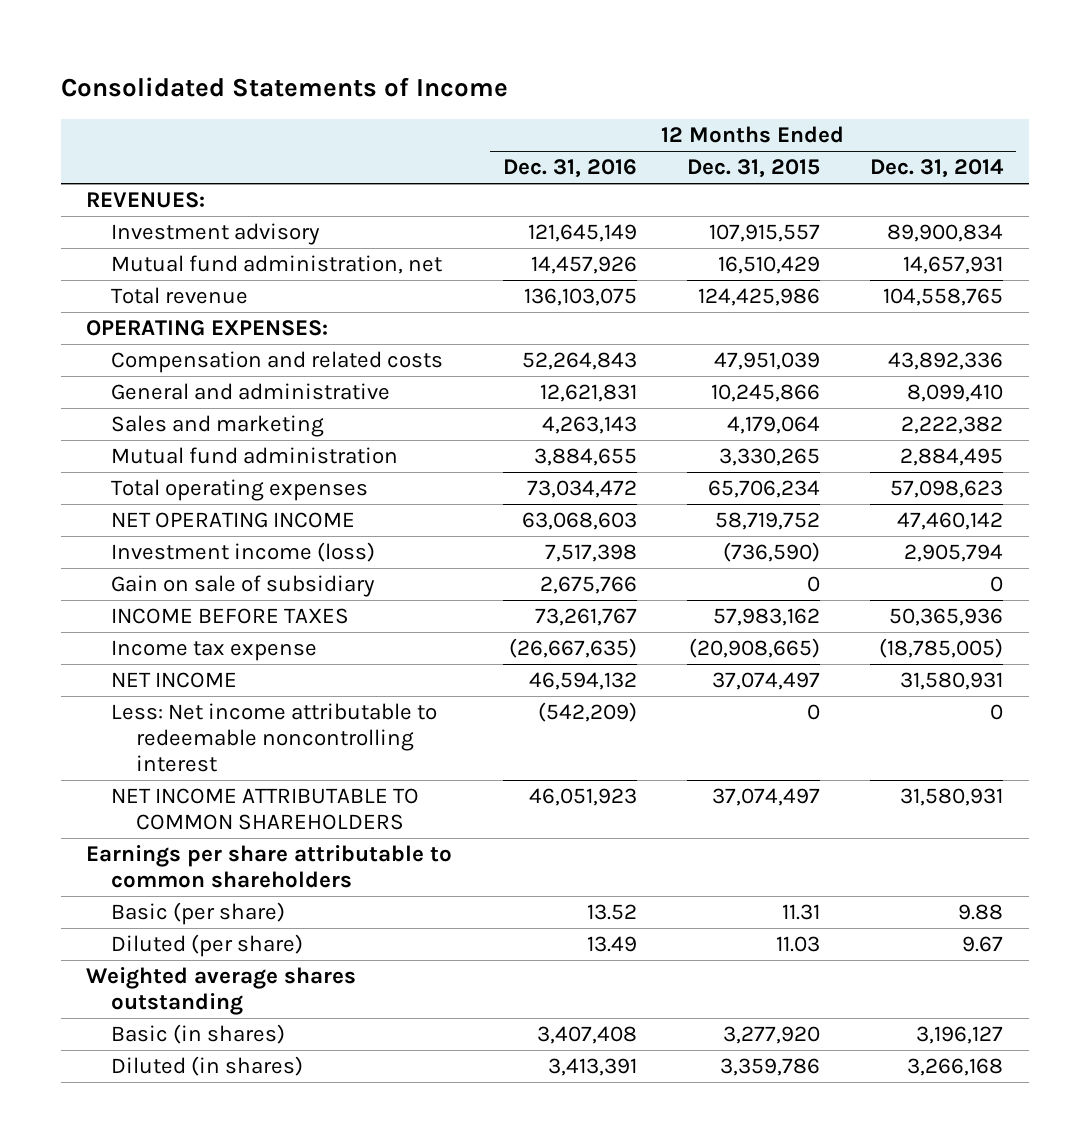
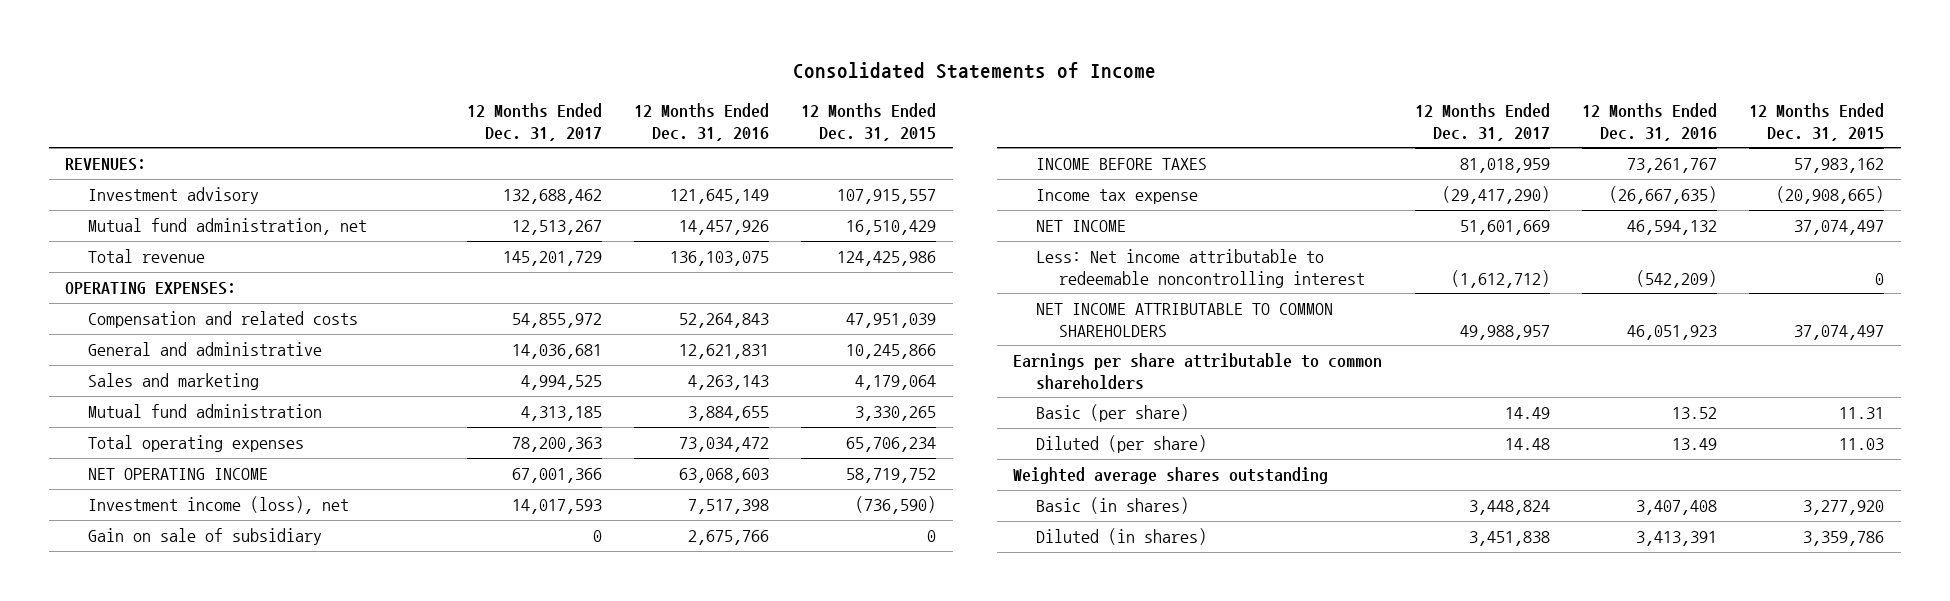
[870,159,1005,179] Dec. 31, 2014 -> none
none -> [466,103,602,141] 12 Months Ended Dec. 31, 2017
[111,542,376,563] Investment income (loss) -> [88,496,350,515] Investment income (loss), net

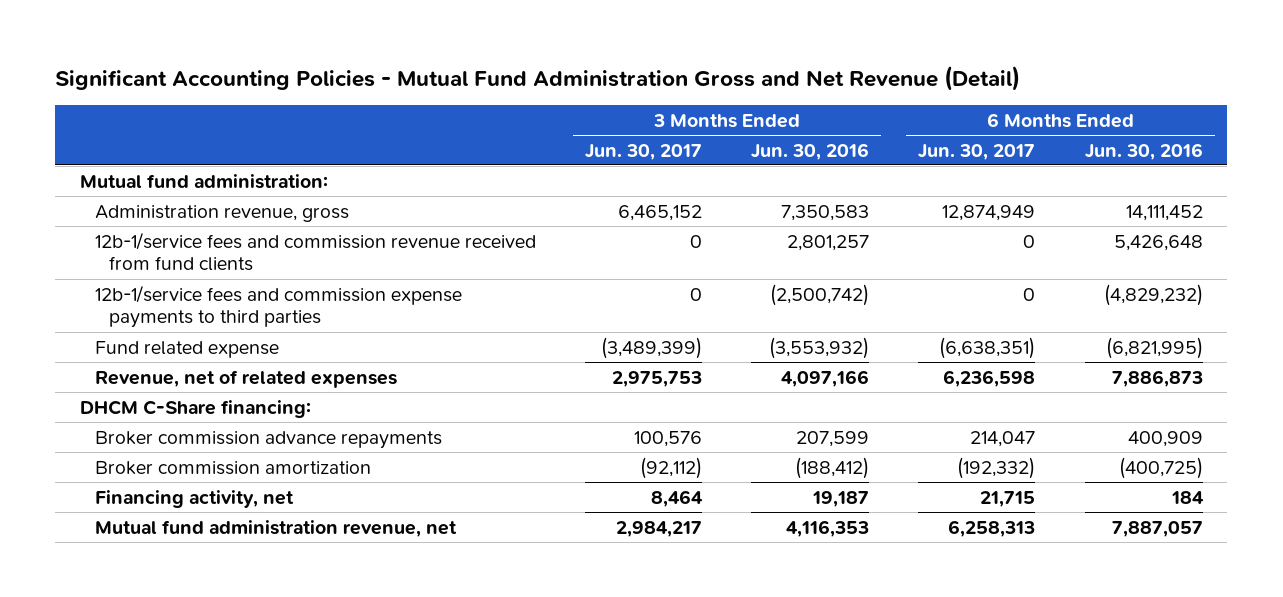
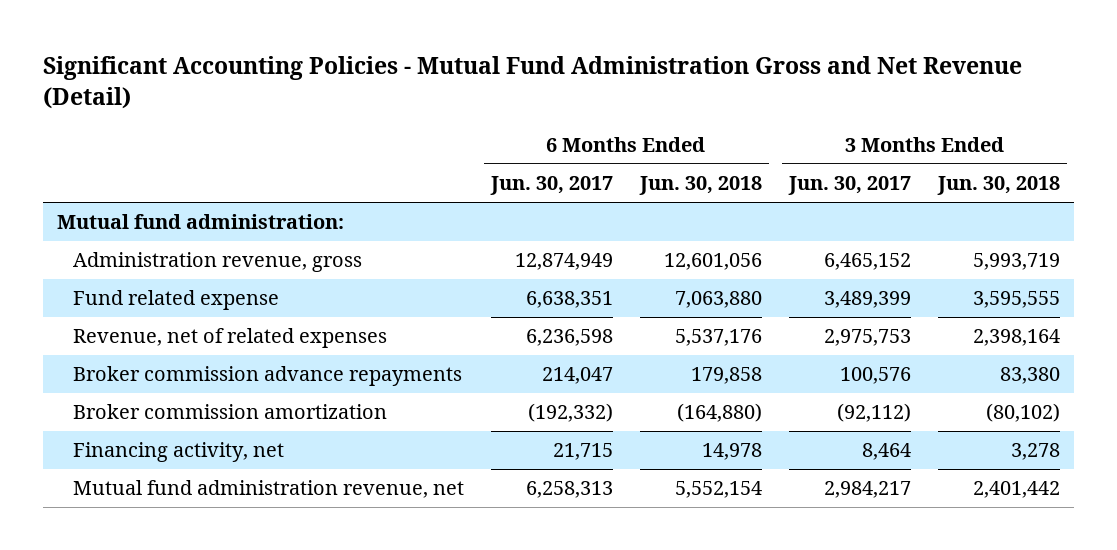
[751,142,870,160] Jun. 30, 2016 -> none
[1084,142,1203,160] Jun. 30, 2016 -> none
none -> [639,176,763,196] Jun. 30, 2018
none -> [937,176,1061,196] Jun. 30, 2018
[94,231,536,272] 12b-1/service fees and commission revenue received from fund clients -> none
[94,284,462,329] 12b-1/service fees and commission expense payments to third parties -> none
[600,336,702,359] (3,489,399) -> [824,291,912,309] 3,489,399
[939,336,1036,359] (6,638,351) -> [525,291,613,309] 6,638,351
[80,399,312,418] DHCM C-Share financing: -> none

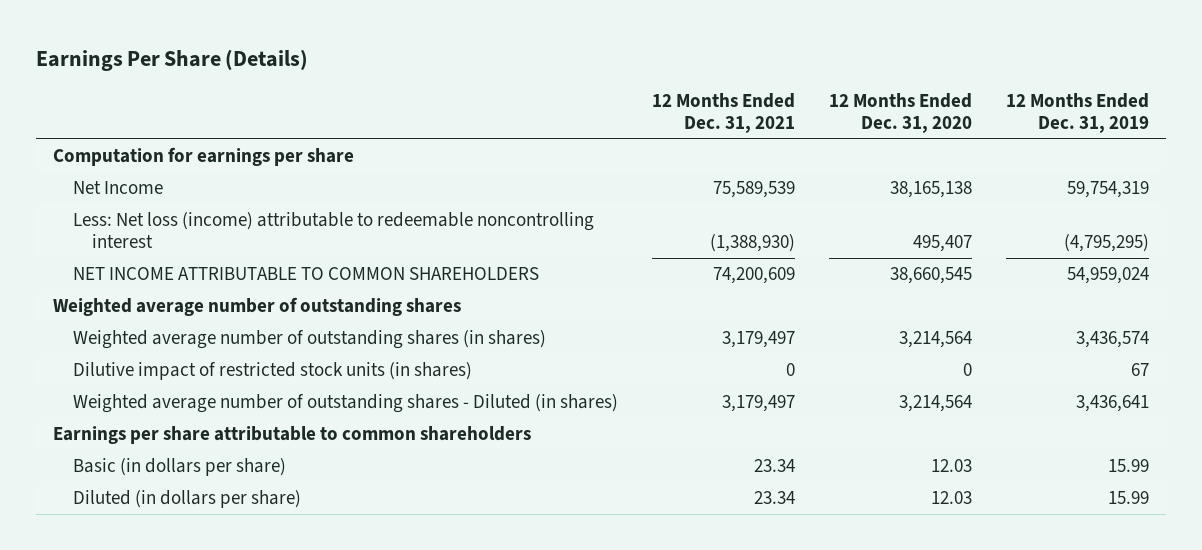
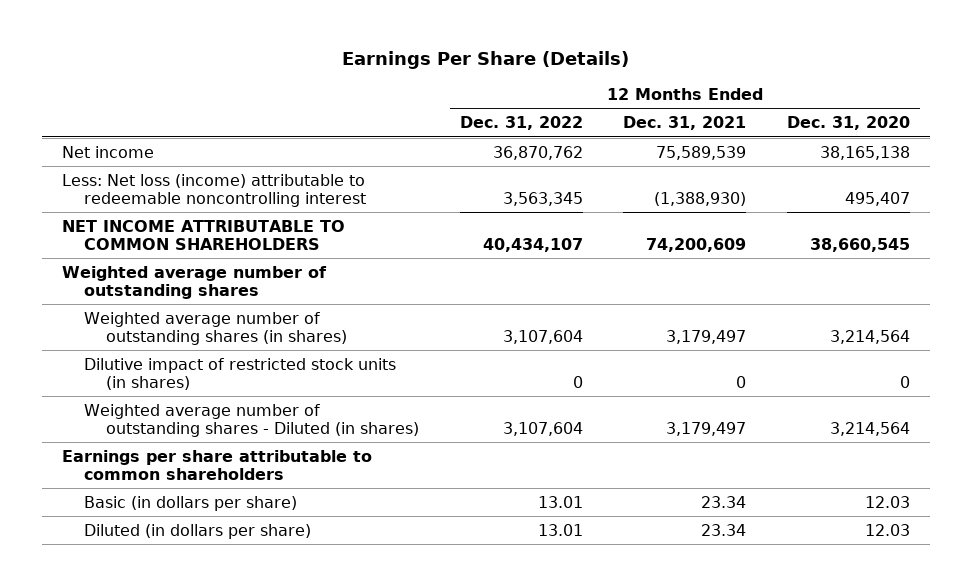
[1005,93,1149,134] 12 Months Ended Dec. 31, 2019 -> none
none -> [459,116,583,131] Dec. 31, 2022
[53,147,355,167] Computation for earnings per share -> none
[72,181,163,195] Net Income -> [61,145,154,158] Net income

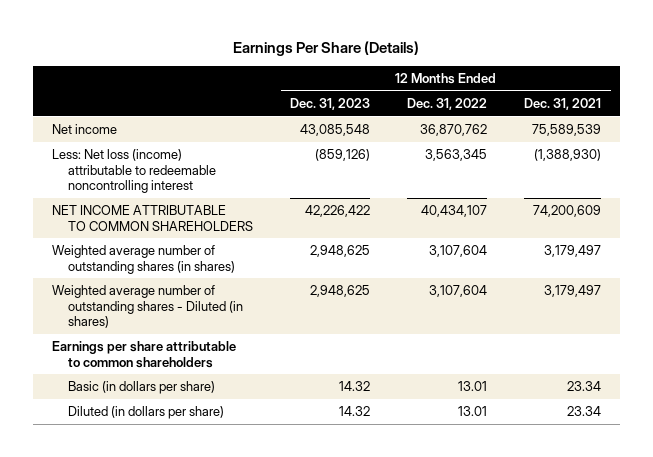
[786,116,910,131] Dec. 31, 2020 -> none
none -> [289,97,370,110] Dec. 31, 2023
[61,265,327,300] Weighted average number of outstanding shares -> none
[84,357,397,391] Dilutive impact of restricted stock units (in shares) -> none

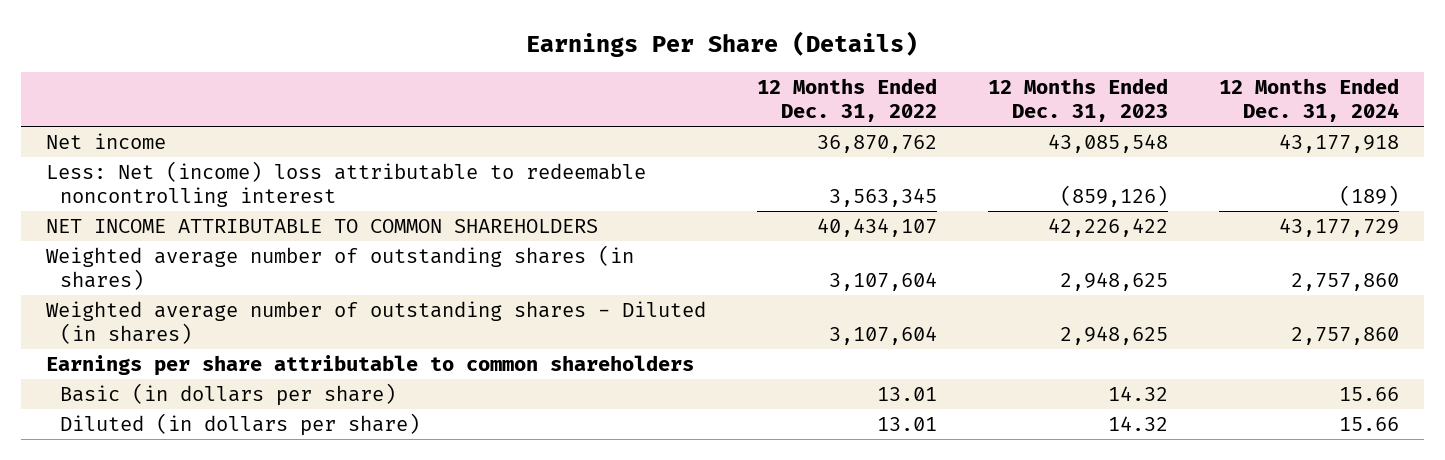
[524,97,602,110] Dec. 31, 2021 -> none
none -> [1218,78,1399,123] 12 Months Ended Dec. 31, 2024
[51,149,216,194] Less: Net loss (income) attributable to redeemable noncontrolling interest -> [46,161,647,208] Less: Net (income) loss attributable to redeemable noncontrolling interest

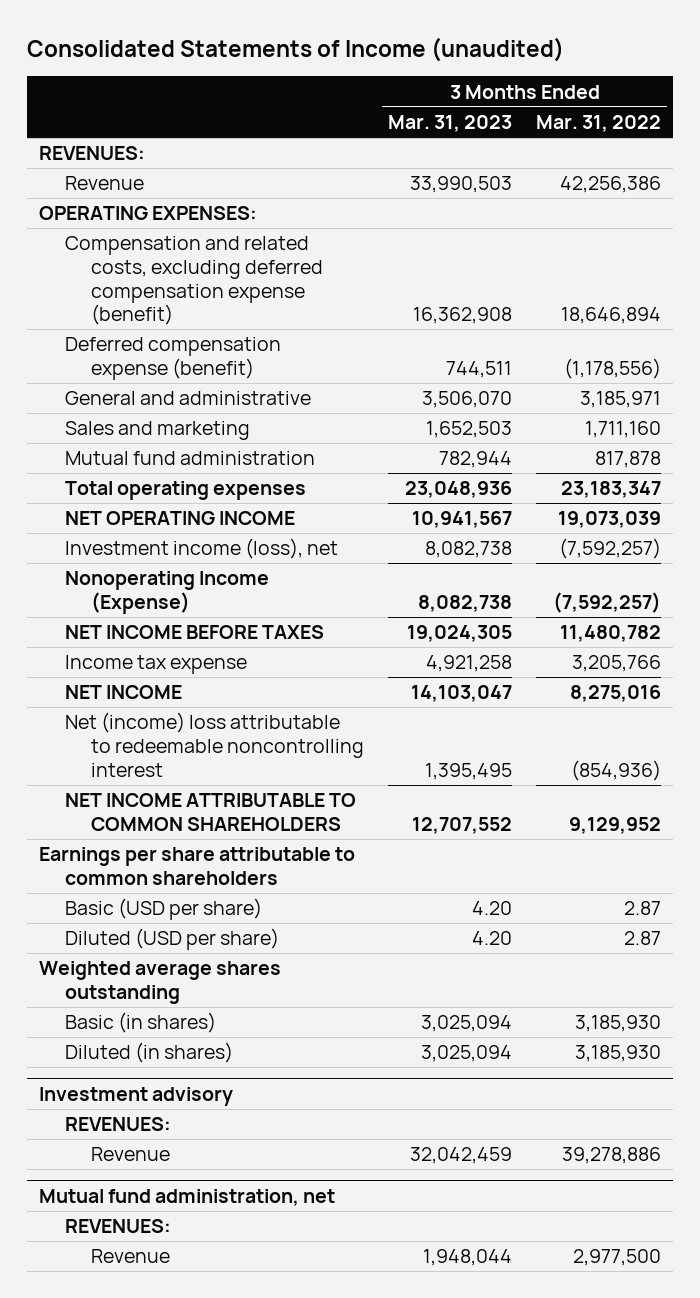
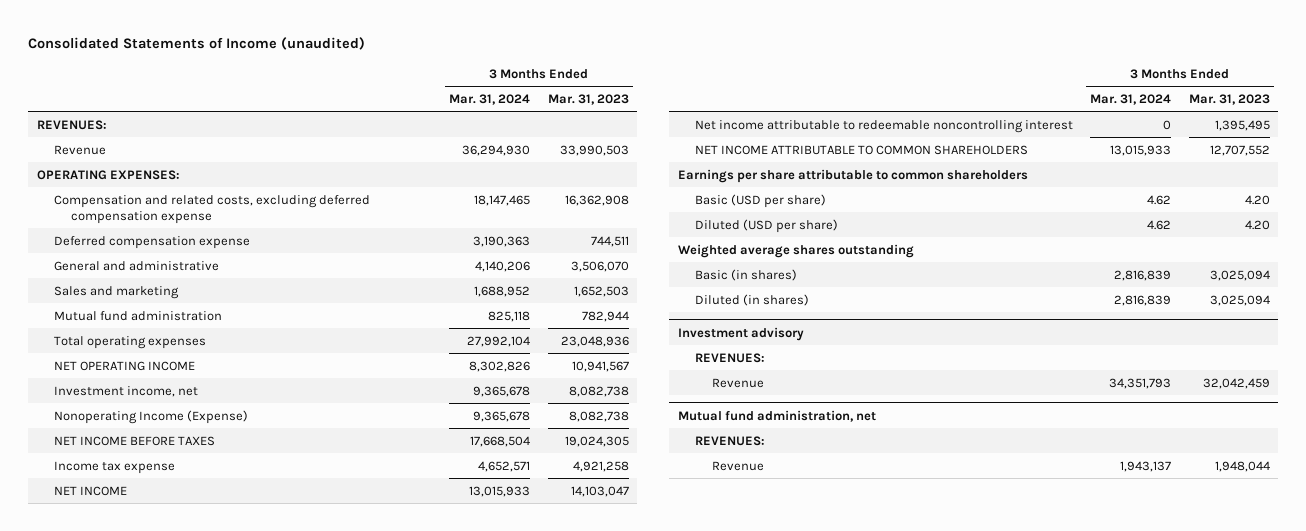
[536,115,662,133] Mar. 31, 2022 -> none
none -> [449,93,531,105] Mar. 31, 2024
[64,236,323,326] Compensation and related costs, excluding deferred compensation expense (benefit) -> [53,194,370,224] Compensation and related costs, excluding deferred compensation expense
[64,337,281,380] Deferred compensation expense (benefit) -> [53,235,250,249] Deferred compensation expense
[64,538,338,560] Investment income (loss), net -> [53,385,198,397] Investment income, net
[64,712,364,777] Net (income) loss attributable to redeemable noncontrolling interest -> [694,119,1073,133] Net income attributable to redeemable noncontrolling interest

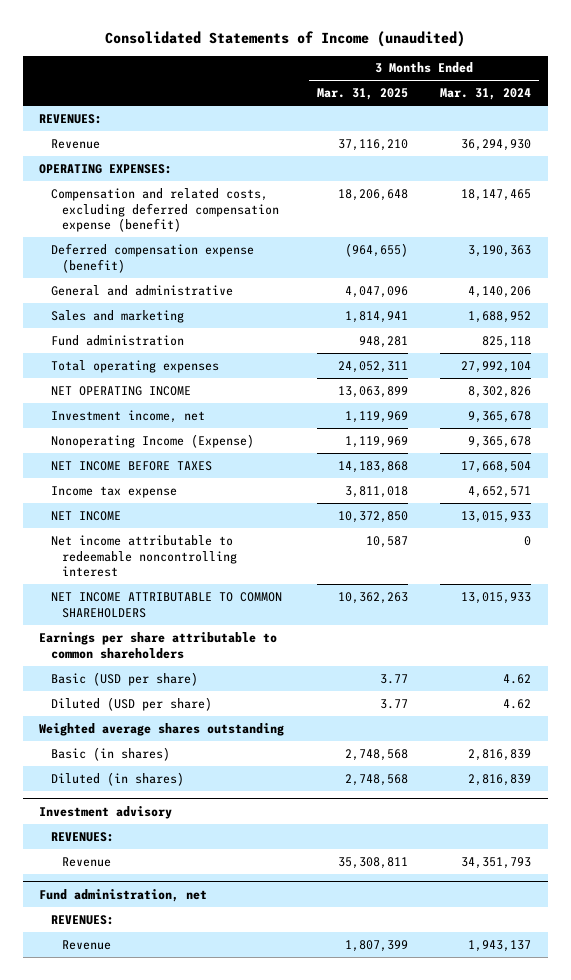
[547,93,629,105] Mar. 31, 2023 -> none
none -> [316,88,408,101] Mar. 31, 2025
[53,194,370,224] Compensation and related costs, excluding deferred compensation expense -> [50,187,279,233] Compensation and related costs, excluding deferred compensation expense (benefit)
[53,235,250,249] Deferred compensation expense -> [50,242,254,273] Deferred compensation expense (benefit)
[53,310,222,321] Mutual fund administration -> [50,334,184,346] Fund administration
[677,409,876,422] Mutual fund administration, net -> [39,888,208,902] Fund administration, net

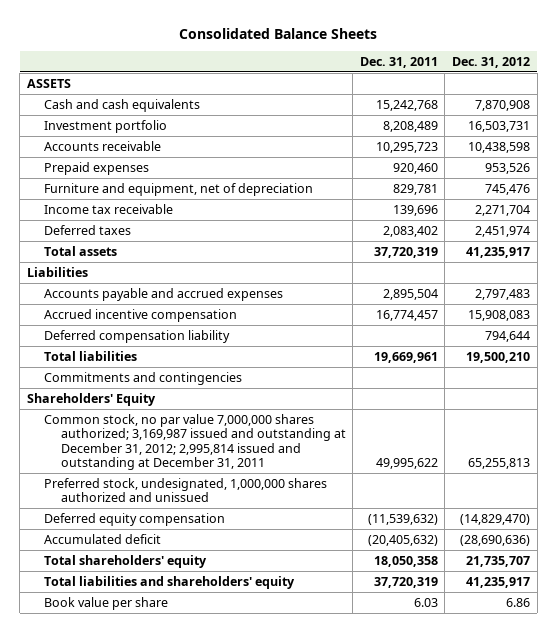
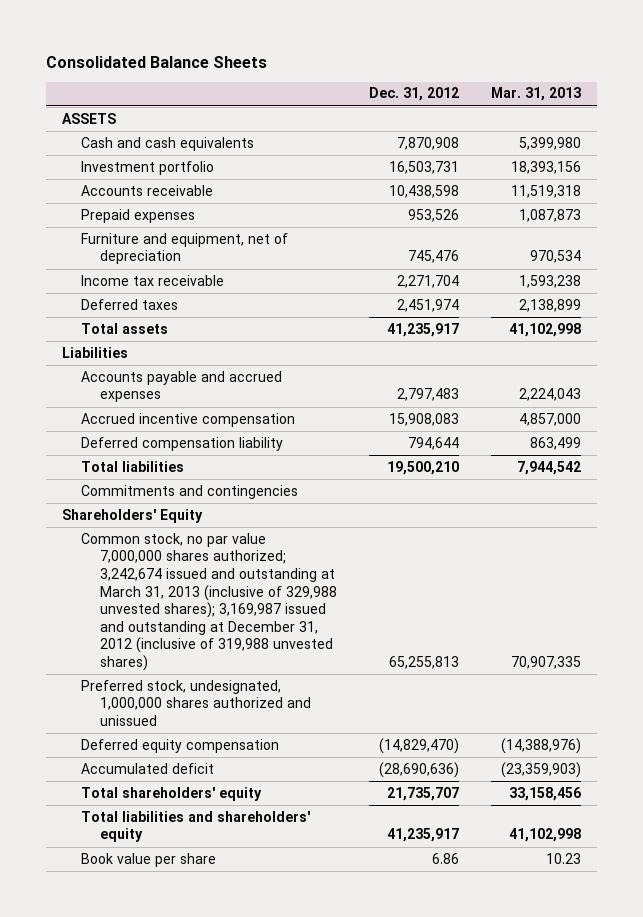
[359,57,438,69] Dec. 31, 2011 -> none
none -> [490,87,581,102] Mar. 31, 2013
[43,413,346,470] Common stock, no par value 7,000,000 shares authorized; 3,169,987 issued and outstanding at December 31, 2012; 2,995,814 issued and outstanding at December 31, 2011 -> [81,532,338,671] Common stock, no par value 7,000,000 shares authorized; 3,242,674 issued and outstanding at March 31, 2013 (inclusive of 329,988 unvested shares); 3,169,987 issued and outstanding at December 31, 2012 (inclusive of 319,988 unvested shares)

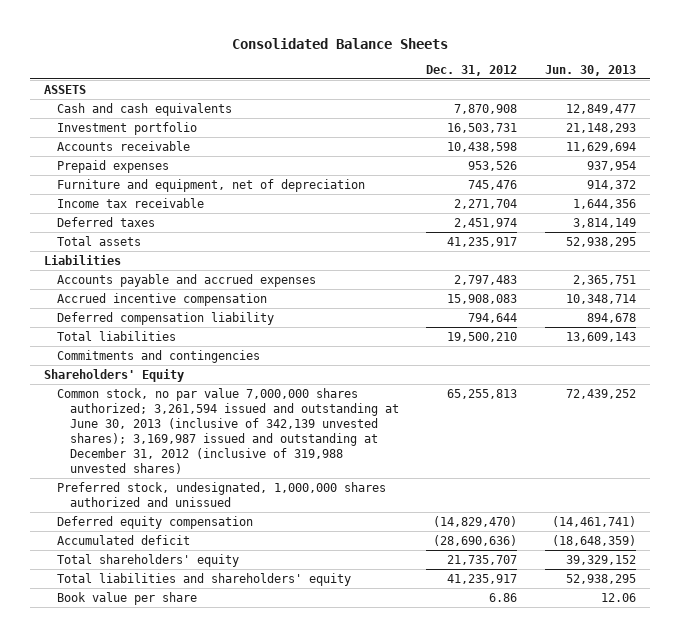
[490,87,581,102] Mar. 31, 2013 -> none
none -> [544,64,636,76] Jun. 30, 2013
[81,532,338,671] Common stock, no par value 7,000,000 shares authorized; 3,242,674 issued and outstanding at March 31, 2013 (inclusive of 329,988 unvested shares); 3,169,987 issued and outstanding at December 31, 2012 (inclusive of 319,988 unvested shares) -> [57,387,399,475] Common stock, no par value 7,000,000 shares authorized; 3,261,594 issued and outstanding at June 30, 2013 (inclusive of 342,139 unvested shares); 3,169,987 issued and outstanding at December 31, 2012 (inclusive of 319,988 unvested shares)

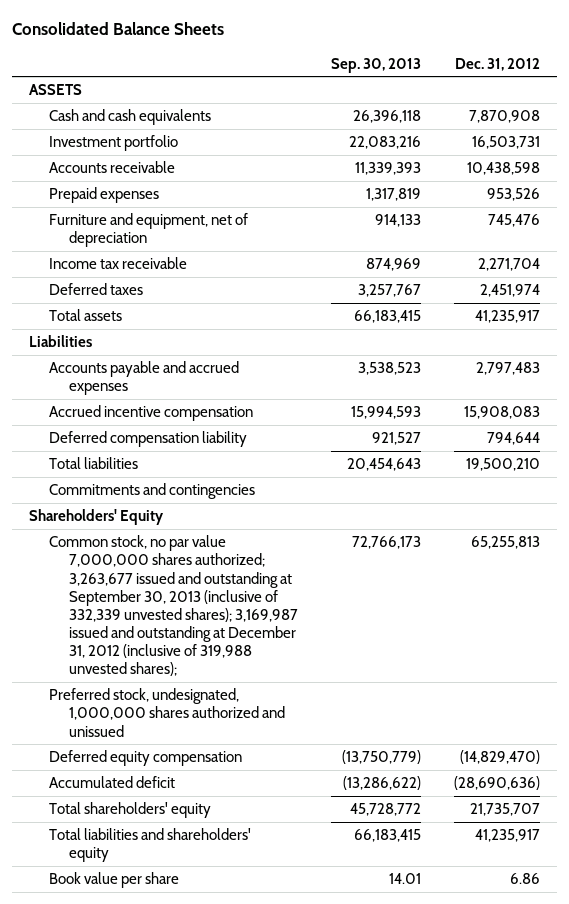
[544,64,636,76] Jun. 30, 2013 -> none
none -> [330,57,421,73] Sep. 30, 2013
[57,387,399,475] Common stock, no par value 7,000,000 shares authorized; 3,261,594 issued and outstanding at June 30, 2013 (inclusive of 342,139 unvested shares); 3,169,987 issued and outstanding at December 31, 2012 (inclusive of 319,988 unvested shares) -> [48,535,298,676] Common stock, no par value 7,000,000 shares authorized; 3,263,677 issued and outstanding at September 30, 2013 (inclusive of 332,339 unvested shares); 3,169,987 issued and outstanding at December 31, 2012 (inclusive of 319,988 unvested shares);

